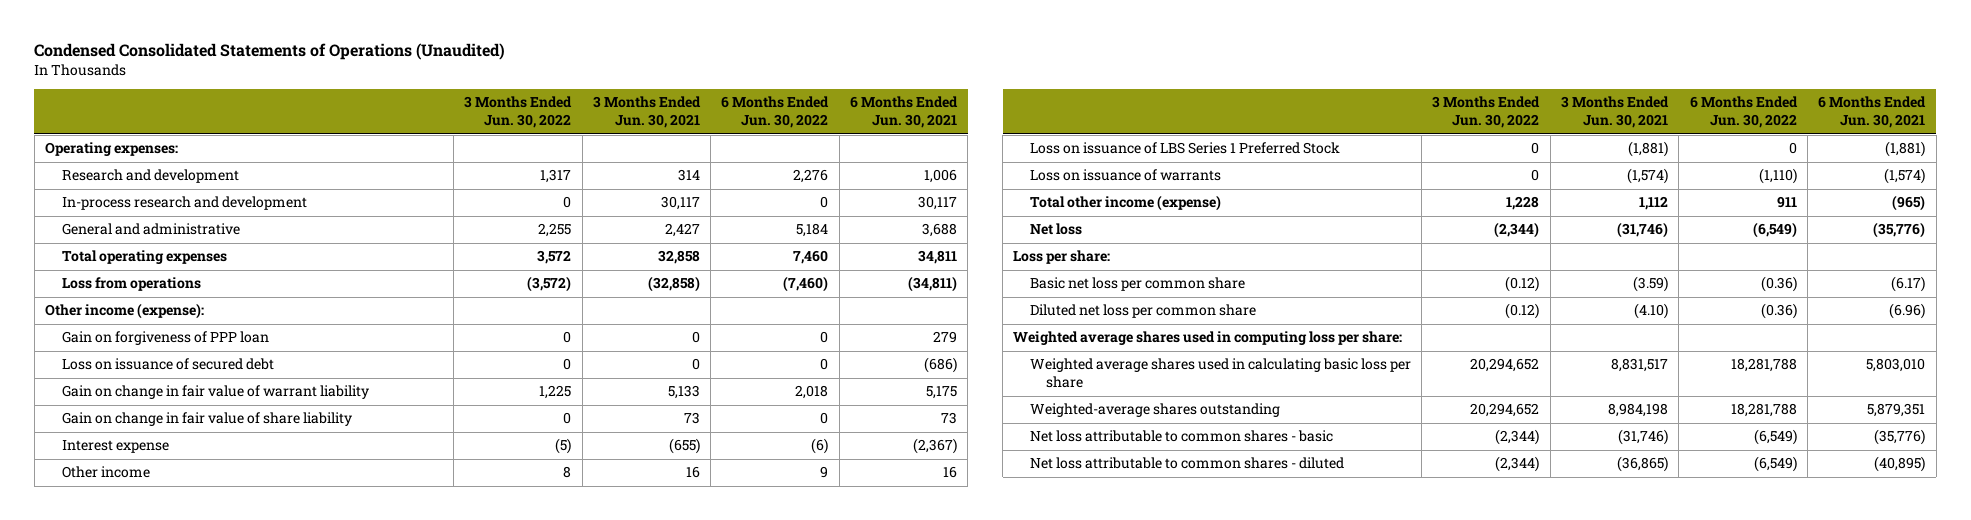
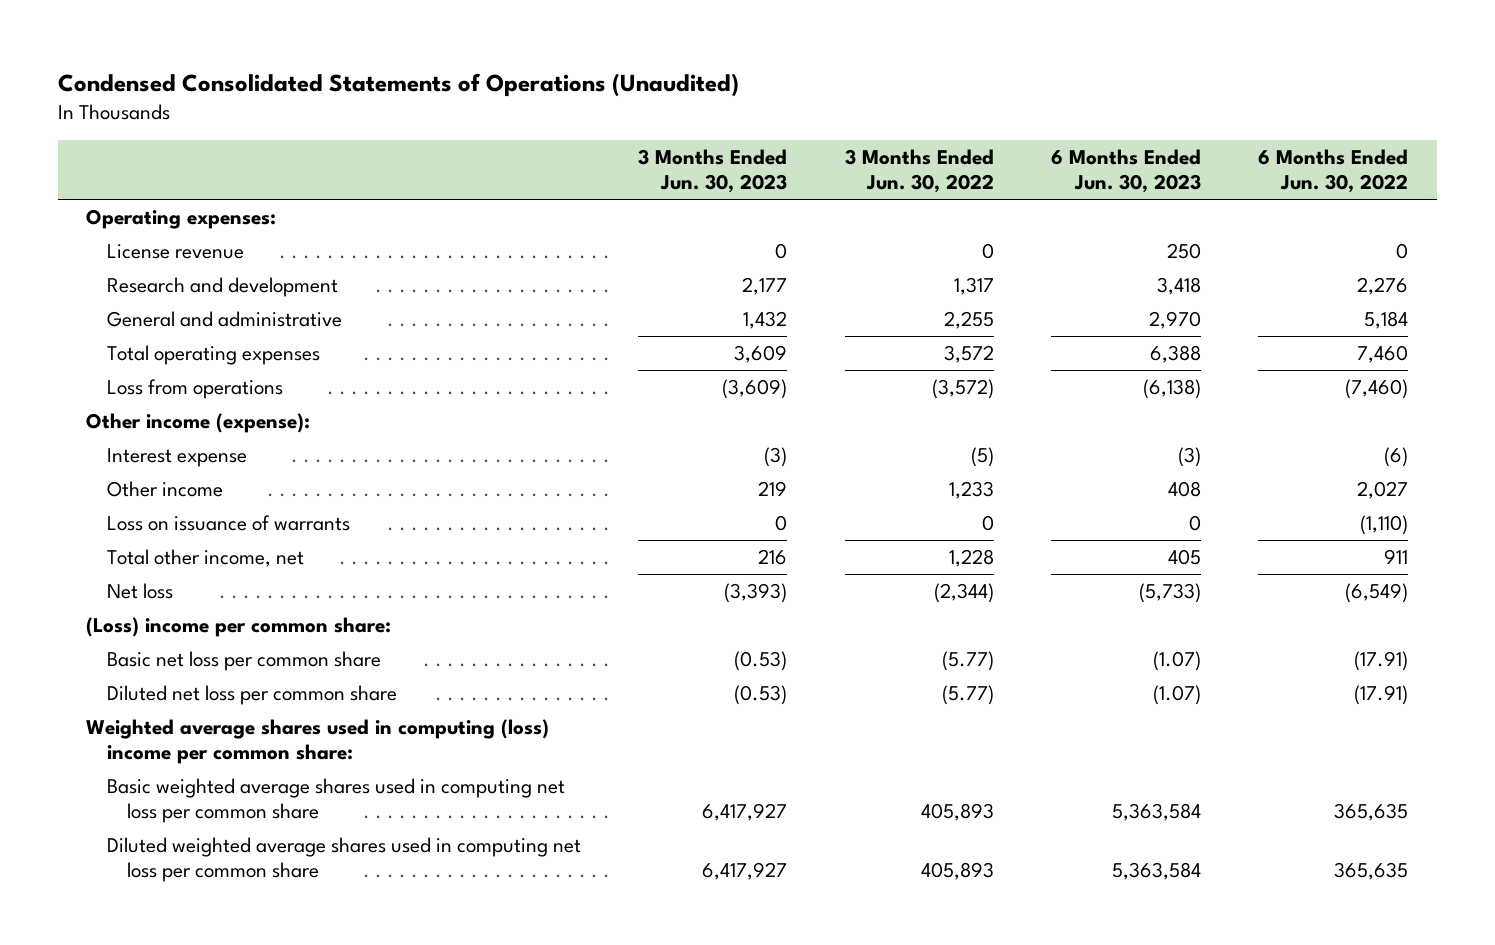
[592,96,701,129] 3 Months Ended Jun. 30, 2021 -> none
[850,96,959,129] 6 Months Ended Jun. 30, 2021 -> none
none -> [638,149,788,194] 3 Months Ended Jun. 30, 2023
none -> [1050,149,1201,194] 6 Months Ended Jun. 30, 2023
none -> [106,243,244,259] License revenue
[61,196,307,211] In-process research and development -> none
[61,331,269,346] Gain on forgiveness of PPP loan -> none
[61,358,274,371] Loss on issuance of secured debt -> none
[61,385,369,400] Gain on change in fair value of warrant liability -> none
[61,412,352,427] Gain on change in fair value of share liability -> none
[1029,142,1340,155] Loss on issuance of LBS Series 1 Preferred Stock -> none
[563,466,572,479] 8 -> [948,480,994,499] 1,233
[820,466,829,479] 9 -> [1357,480,1409,499] 2,027
[1029,195,1221,212] Total other income (expense) -> [106,548,304,567] Total other income, net
[1029,430,1333,443] Net loss attributable to common shares - basic -> none
[1029,457,1344,470] Net loss attributable to common shares - diluted -> none
[1013,250,1111,265] Loss per share: -> [86,616,392,637] (Loss) income per common share:
[1505,276,1540,293] (0.12) -> [941,650,994,671] (5.77)
[1760,276,1797,293] (0.36) -> [1354,650,1409,671] (17.91)
[1505,303,1540,320] (0.12) -> [941,684,994,705] (5.77)
[1760,303,1797,320] (0.36) -> [1354,684,1409,705] (17.91)
[1013,331,1403,346] Weighted average shares used in computing loss per share: -> [86,718,550,764] Weighted average shares used in computing (loss) income per common share:
[1029,358,1411,389] Weighted average shares used in calculating basic loss per share -> [106,777,565,823] Basic weighted average shares used in computing net loss per common share
[1470,358,1540,373] 20,294,652 -> [920,802,994,821] 405,893
[1730,358,1797,373] 18,281,788 -> [1334,802,1409,821] 365,635
[1029,403,1280,418] Weighted-average shares outstanding -> [106,836,581,882] Diluted weighted average shares used in computing net loss per common share
[1470,403,1540,418] 20,294,652 -> [920,861,994,880] 405,893
[1730,403,1797,418] 18,281,788 -> [1334,861,1409,880] 365,635

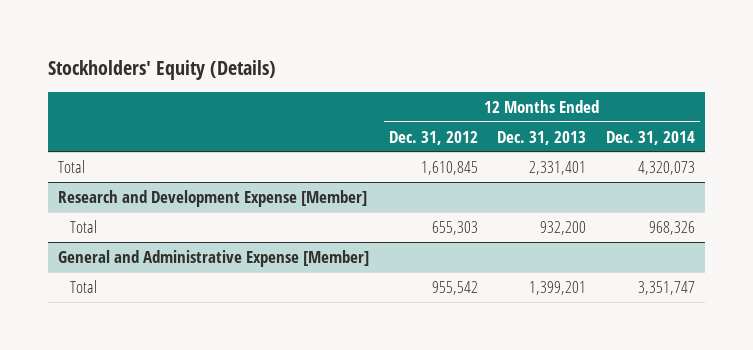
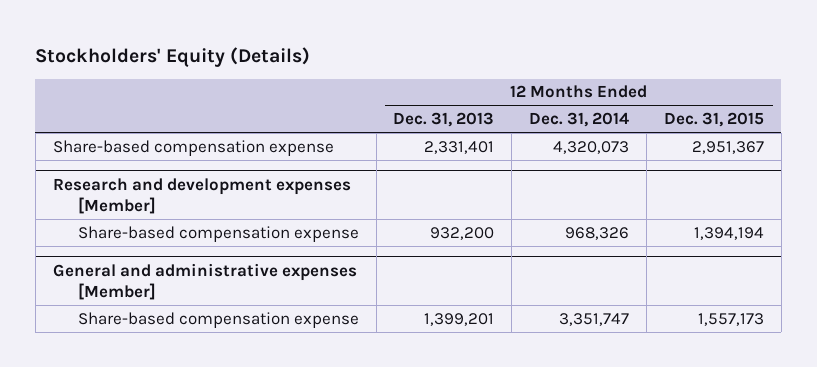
[388,130,478,145] Dec. 31, 2012 -> none
none -> [663,112,764,128] Dec. 31, 2015
[58,159,86,173] Total -> [52,139,334,156] Share-based compensation expense
[58,189,368,207] Research and Development Expense [Member] -> [52,177,351,215] Research and development expenses [Member]
[70,219,98,233] Total -> [77,225,359,242] Share-based compensation expense
[58,249,370,267] General and Administrative Expense [Member] -> [52,262,357,301] General and administrative expenses [Member]
[70,279,98,293] Total -> [77,311,359,328] Share-based compensation expense

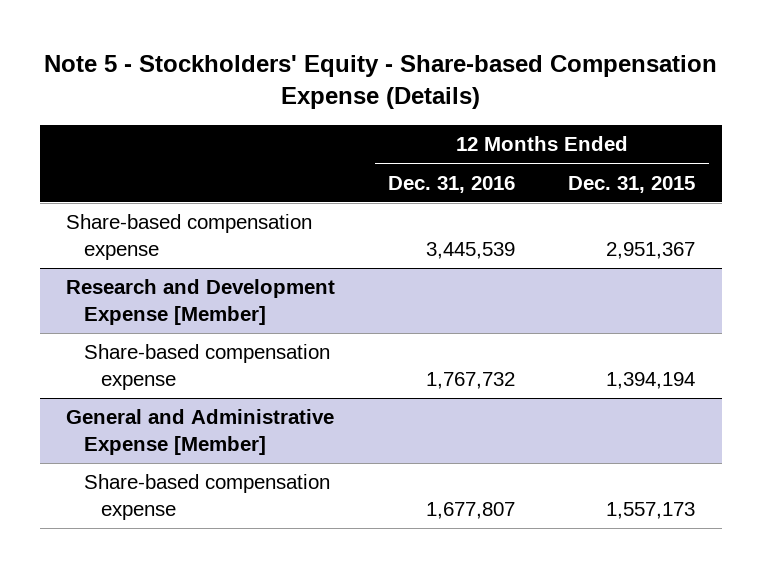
[35,46,311,67] Stockholders' Equity (Details) -> [43,55,717,110] Note 5 - Stockholders' Equity - Share-based Compensation Expense (Details)
[393,112,495,128] Dec. 31, 2013 -> none
[529,112,630,128] Dec. 31, 2014 -> none
none -> [388,175,516,193] Dec. 31, 2016
[52,177,351,215] Research and development expenses [Member] -> [66,279,336,326] Research and Development Expense [Member]
[52,262,357,301] General and administrative expenses [Member] -> [66,409,335,456] General and Administrative Expense [Member]

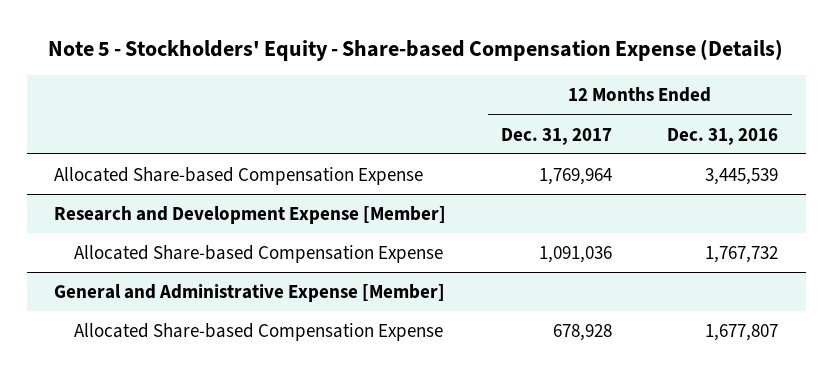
[568,175,696,193] Dec. 31, 2015 -> none
none -> [501,127,613,145] Dec. 31, 2017
[66,214,313,261] Share-based compensation expense -> [54,166,424,185] Allocated Share-based Compensation Expense
[83,344,330,391] Share-based compensation expense -> [73,244,443,263] Allocated Share-based Compensation Expense
[83,474,330,521] Share-based compensation expense -> [73,322,443,341] Allocated Share-based Compensation Expense

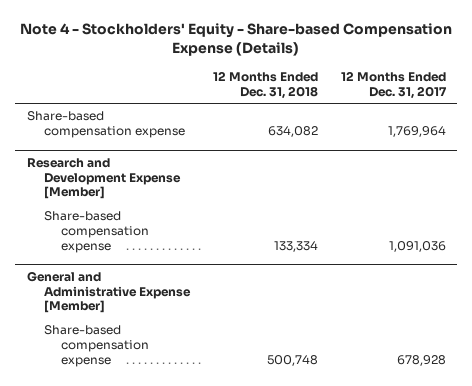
[48,39,784,62] Note 5 - Stockholders' Equity - Share-based Compensation Expense (Details) -> [20,23,453,56] Note 4 - Stockholders' Equity - Share-based Compensation Expense (Details)
[667,127,779,145] Dec. 31, 2016 -> none
none -> [212,70,318,99] 12 Months Ended Dec. 31, 2018
[54,166,424,185] Allocated Share-based Compensation Expense -> [26,111,186,139] Share-based compensation expense
[73,244,443,263] Allocated Share-based Compensation Expense -> [44,211,150,253] Share-based compensation expense
[73,322,443,341] Allocated Share-based Compensation Expense -> [44,325,150,367] Share-based compensation expense

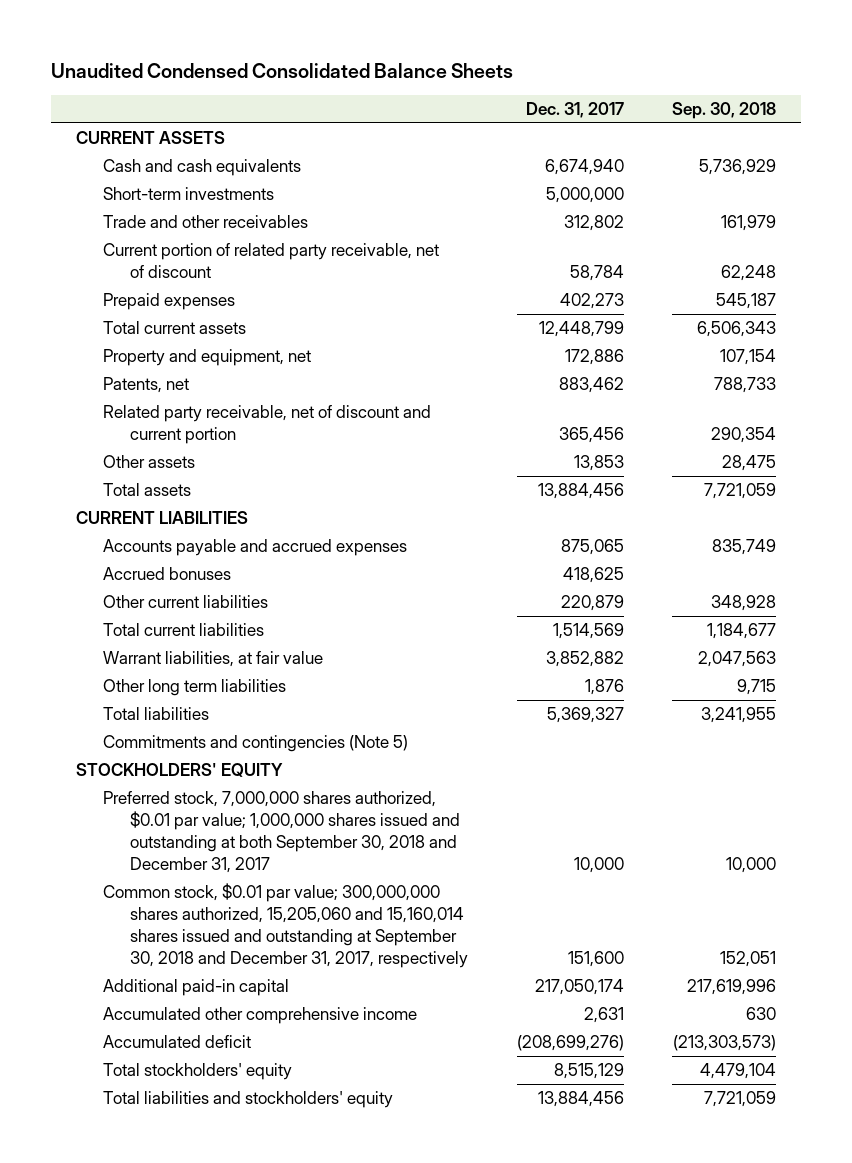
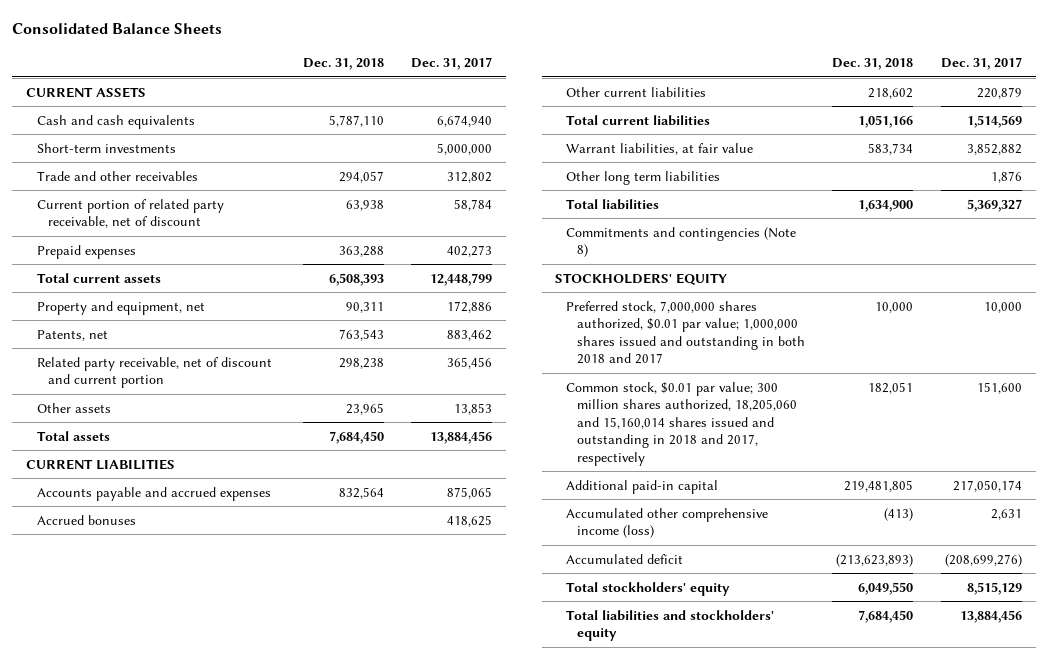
[51,62,514,78] Unaudited Condensed Consolidated Balance Sheets -> [12,23,223,35] Consolidated Balance Sheets
[672,101,777,119] Sep. 30, 2018 -> none
none -> [303,58,385,71] Dec. 31, 2018
[102,735,408,753] Commitments and contingencies (Note 5) -> [566,226,797,258] Commitments and contingencies (Note 8)
[102,791,460,874] Preferred stock, 7,000,000 shares authorized, $0.01 par value; 1,000,000 shares issued and outstanding at both September 30, 2018 and December 31, 2017 -> [566,300,805,365] Preferred stock, 7,000,000 shares authorized, $0.01 par value; 1,000,000 shares issued and outstanding in both 2018 and 2017
[102,883,468,969] Common stock, $0.01 par value; 300,000,000 shares authorized, 15,205,060 and 15,160,014 shares issued and outstanding at September 30, 2018 and December 31, 2017, respectively -> [566,381,797,466] Common stock, $0.01 par value; 300 million shares authorized, 18,205,060 and 15,160,014 shares issued and outstanding in 2018 and 2017, respectively
[102,1007,417,1025] Accumulated other comprehensive income -> [566,507,769,539] Accumulated other comprehensive income (loss)

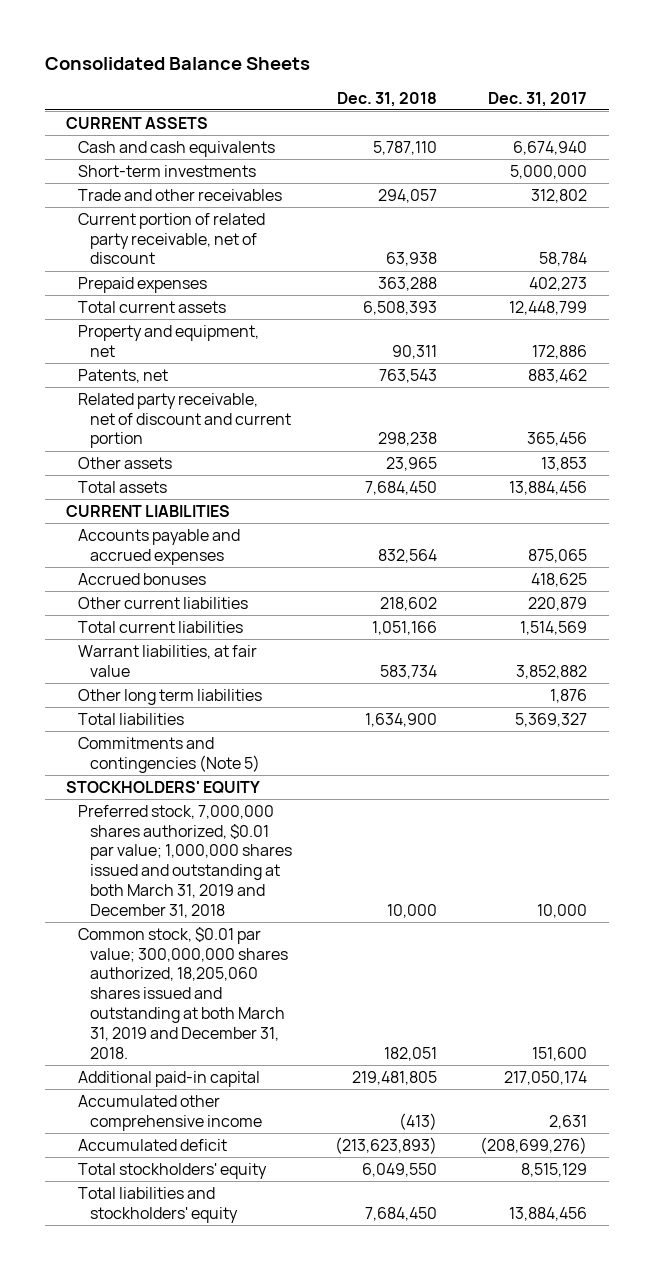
[566,226,797,258] Commitments and contingencies (Note 8) -> [78,736,261,773] Commitments and contingencies (Note 5)
[566,300,805,365] Preferred stock, 7,000,000 shares authorized, $0.01 par value; 1,000,000 shares issued and outstanding in both 2018 and 2017 -> [78,804,293,918] Preferred stock, 7,000,000 shares authorized, $0.01 par value; 1,000,000 shares issued and outstanding at both March 31, 2019 and December 31, 2018
[566,381,797,466] Common stock, $0.01 par value; 300 million shares authorized, 18,205,060 and 15,160,014 shares issued and outstanding in 2018 and 2017, respectively -> [78,926,289,1059] Common stock, $0.01 par value; 300,000,000 shares authorized, 18,205,060 shares issued and outstanding at both March 31, 2019 and December 31, 2018.
[566,507,769,539] Accumulated other comprehensive income (loss) -> [78,1094,263,1131] Accumulated other comprehensive income

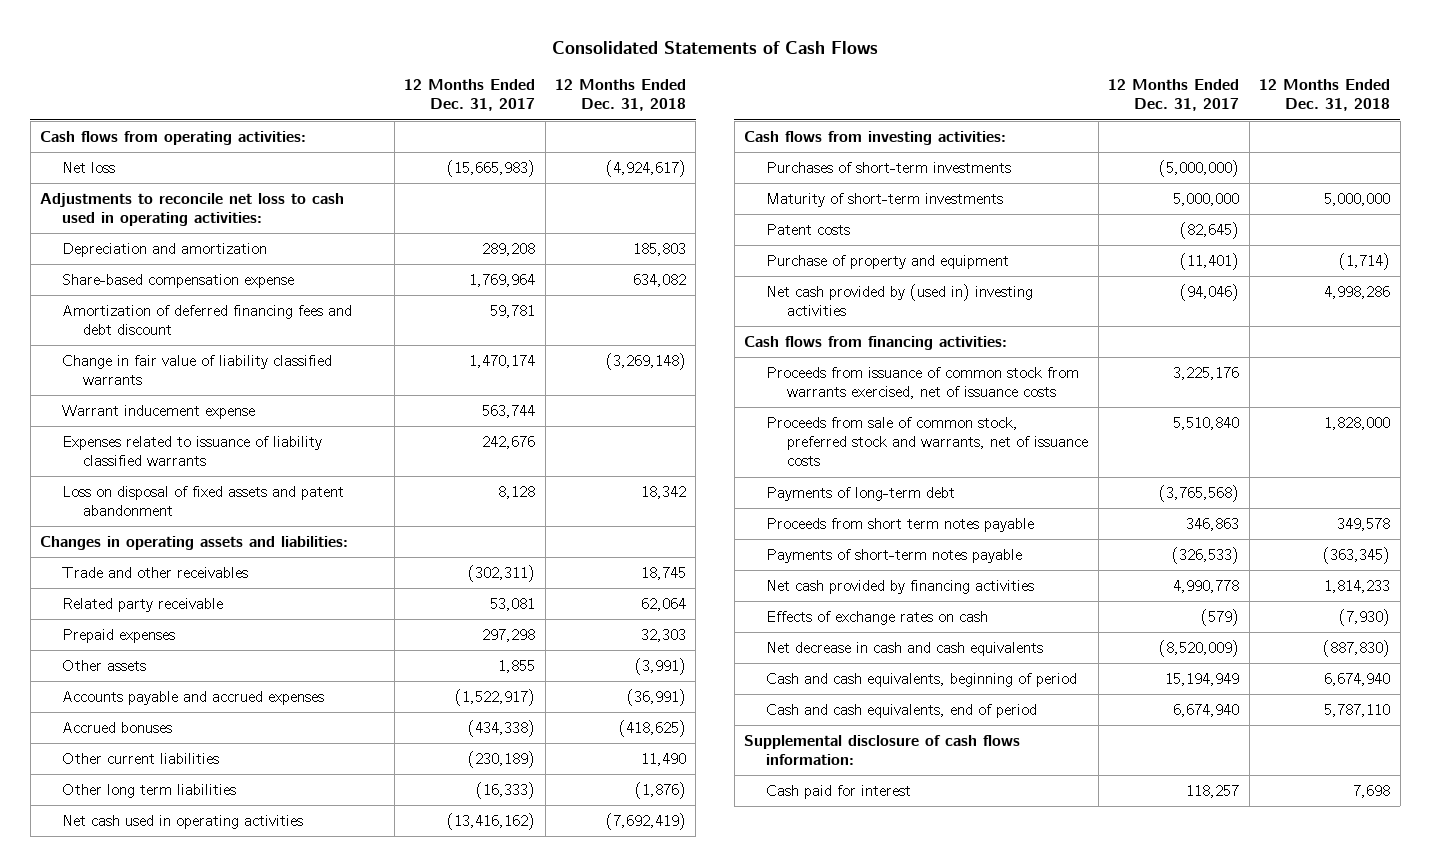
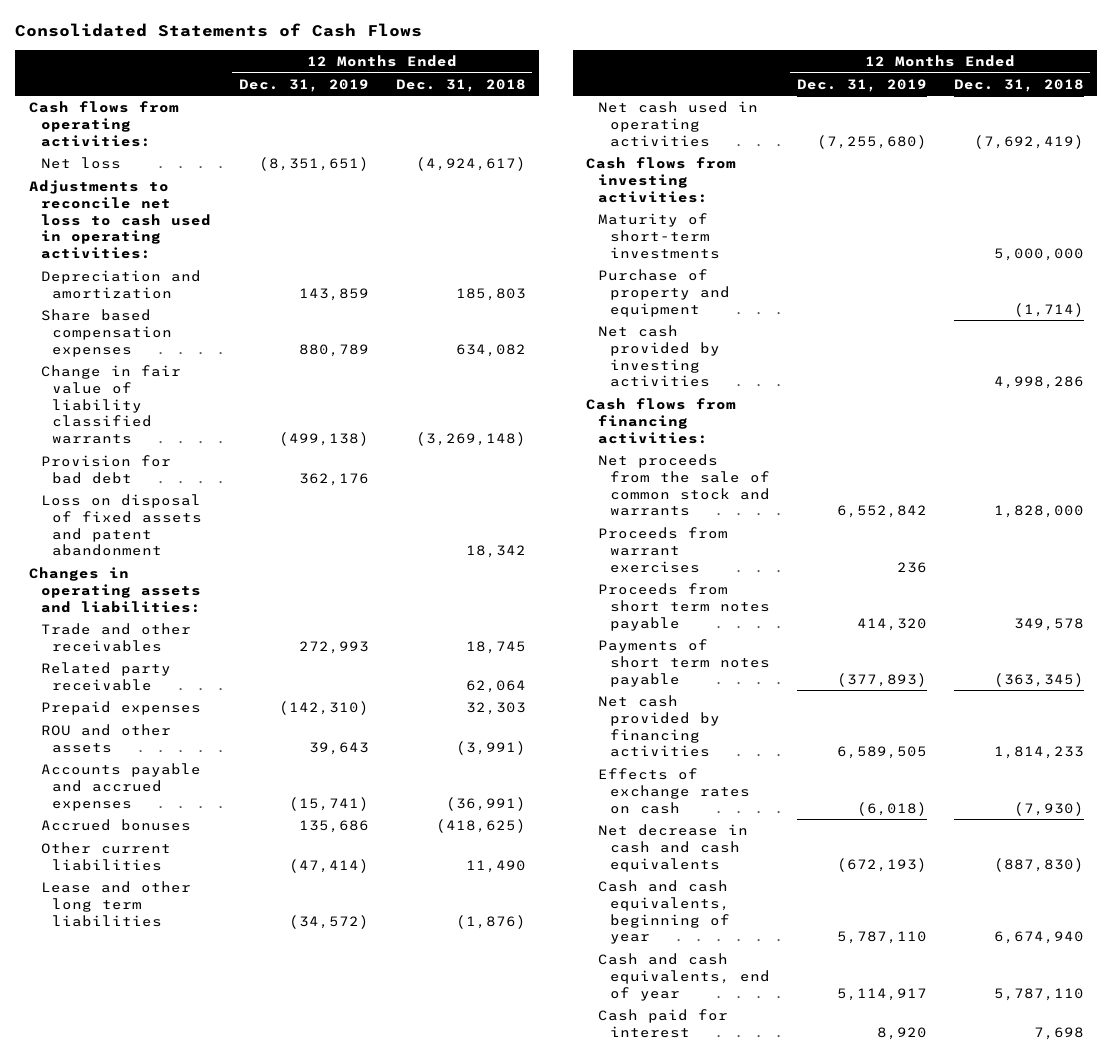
[404,79,536,112] 12 Months Ended Dec. 31, 2017 -> none
none -> [239,78,370,92] Dec. 31, 2019
[61,304,352,336] Amortization of deferred financing fees and debt discount -> none
[61,273,294,288] Share-based compensation expense -> [40,309,173,357] Share based compensation expenses
[61,404,255,419] Warrant inducement expense -> none
[61,435,322,467] Expenses related to issuance of liability classified warrants -> none
none -> [40,455,171,484] Provision for bad debt
[61,659,146,671] Other assets -> [40,724,171,753] ROU and other assets
[61,783,236,798] Other long term liabilities -> [40,881,191,927] Lease and other long term liabilities
[765,161,1011,173] Purchases of short-term investments -> none
[765,223,850,235] Patent costs -> none
[765,283,1033,317] Net cash provided by (used in) investing activities -> [598,325,721,388] Net cash provided by investing activities
[765,366,1079,400] Proceeds from issuance of common stock from warrants exercised, net of issuance costs -> none
[765,486,955,501] Payments of long-term debt -> none
[765,416,1089,467] Proceeds from sale of common stock, preferred stock and warrants, net of issuance costs -> [598,454,771,517] Net proceeds from the sale of common stock and warrants
none -> [598,527,729,573] Proceeds from warrant exercises
[765,548,1022,563] Payments of short-term notes payable -> [598,639,771,687] Payments of short term notes payable
[744,734,1021,766] Supplemental disclosure of cash flows information: -> none
[765,672,1077,687] Cash and cash equivalents, beginning of period -> [598,880,731,945] Cash and cash equivalents, beginning of year
[765,703,1037,718] Cash and cash equivalents, end of period -> [598,953,771,1001] Cash and cash equivalents, end of year

